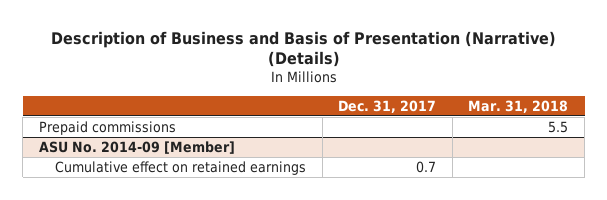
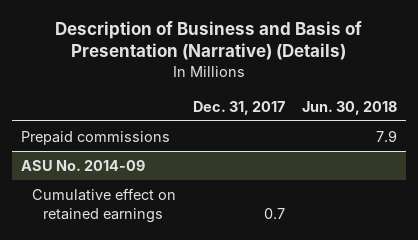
[468,99,569,113] Mar. 31, 2018 -> none
none -> [302,100,398,115] Jun. 30, 2018
[38,140,235,154] ASU No. 2014-09 [Member] -> [20,159,145,171] ASU No. 2014-09

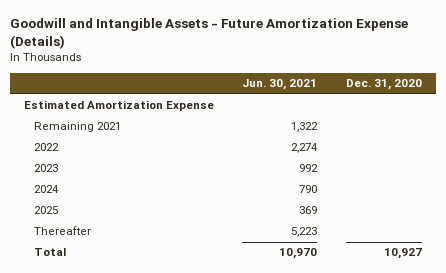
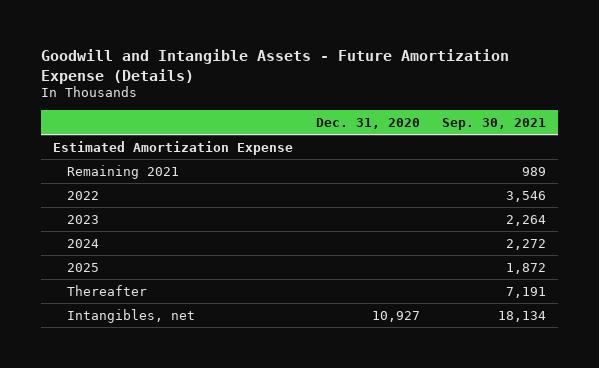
[242,79,318,91] Jun. 30, 2021 -> none
none -> [442,117,547,130] Sep. 30, 2021
[34,248,67,257] Total -> [66,308,195,323] Intangibles, net

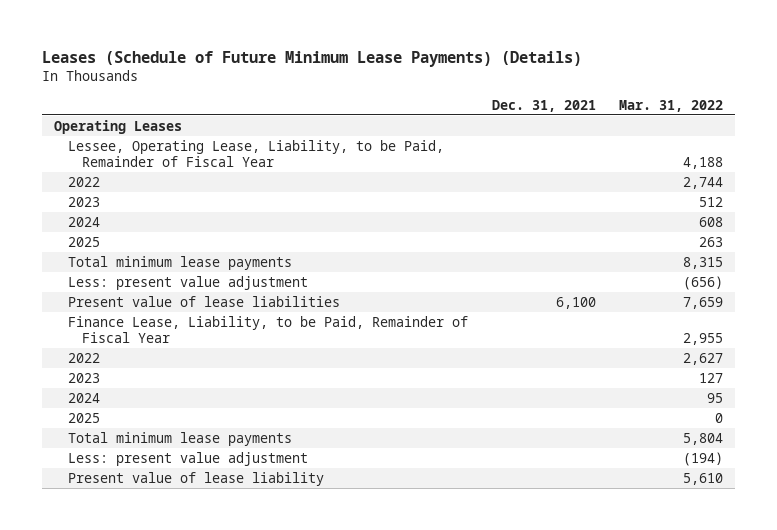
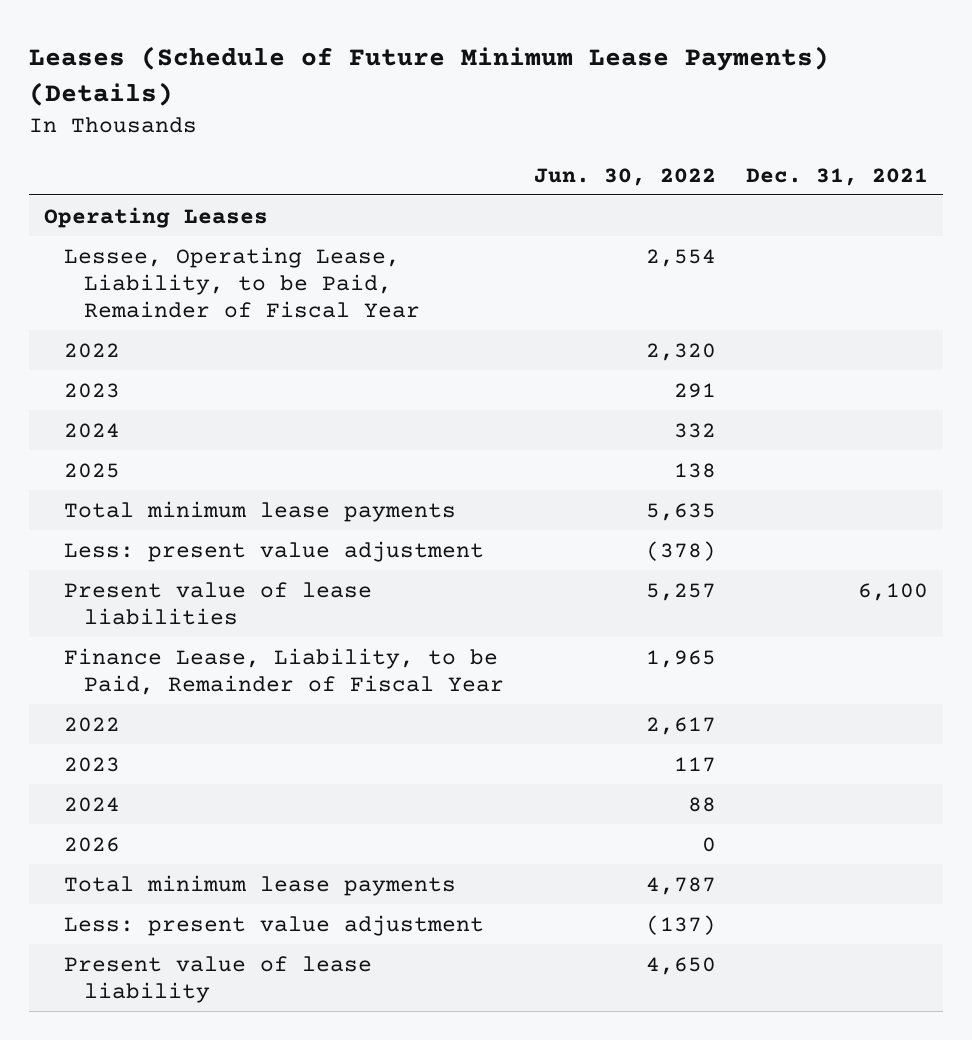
[618,99,723,112] Mar. 31, 2022 -> none
none -> [533,167,716,186] Jun. 30, 2022
[68,412,101,423] 2025 -> [63,836,120,852] 2026

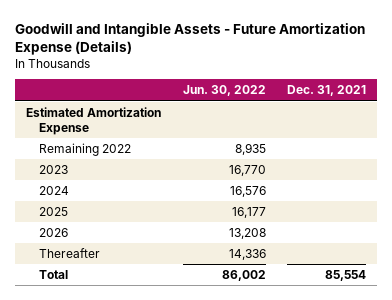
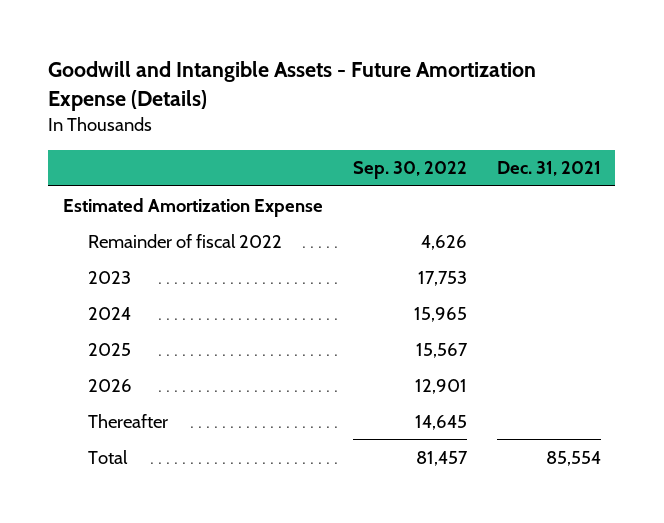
[182,85,266,97] Jun. 30, 2022 -> none
none -> [352,161,467,180] Sep. 30, 2022
[39,142,132,156] Remaining 2022 -> [88,233,283,248] Remainder of fiscal 2022

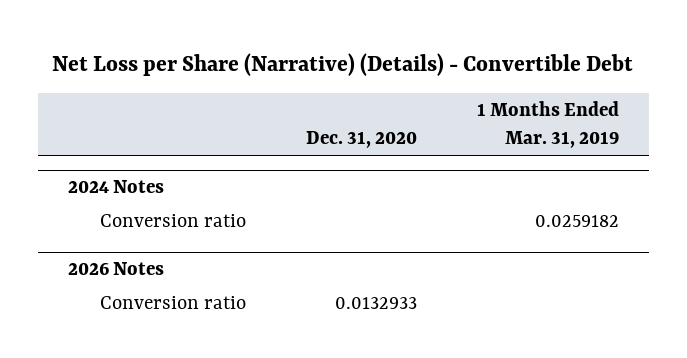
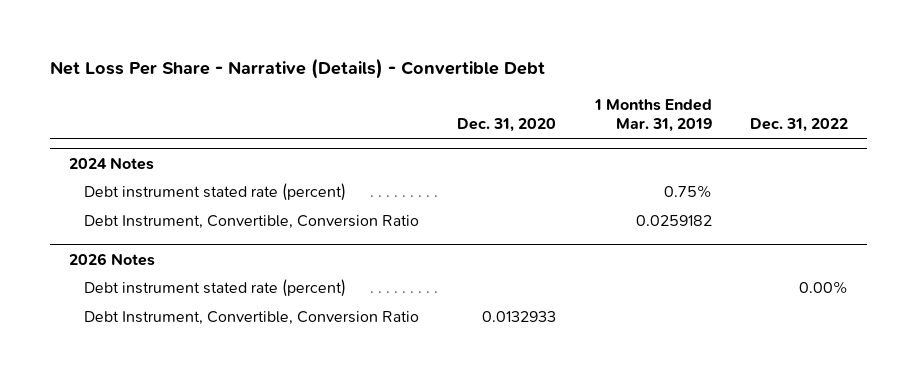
[52,53,634,77] Net Loss per Share (Narrative) (Details) - Convertible Debt -> [49,58,545,80] Net Loss Per Share - Narrative (Details) - Convertible Debt
none -> [749,118,848,133] Dec. 31, 2022
none -> [83,182,346,201] Debt instrument stated rate (percent)
[99,214,246,228] Conversion ratio -> [83,214,419,229] Debt Instrument, Convertible, Conversion Ratio
none -> [83,278,346,297] Debt instrument stated rate (percent)
[99,296,246,310] Conversion ratio -> [83,310,419,325] Debt Instrument, Convertible, Conversion Ratio

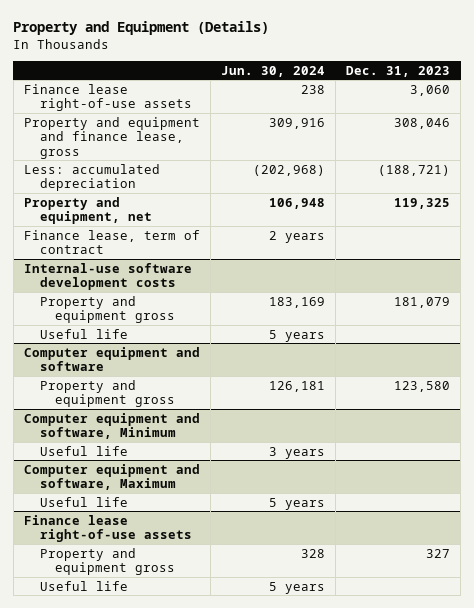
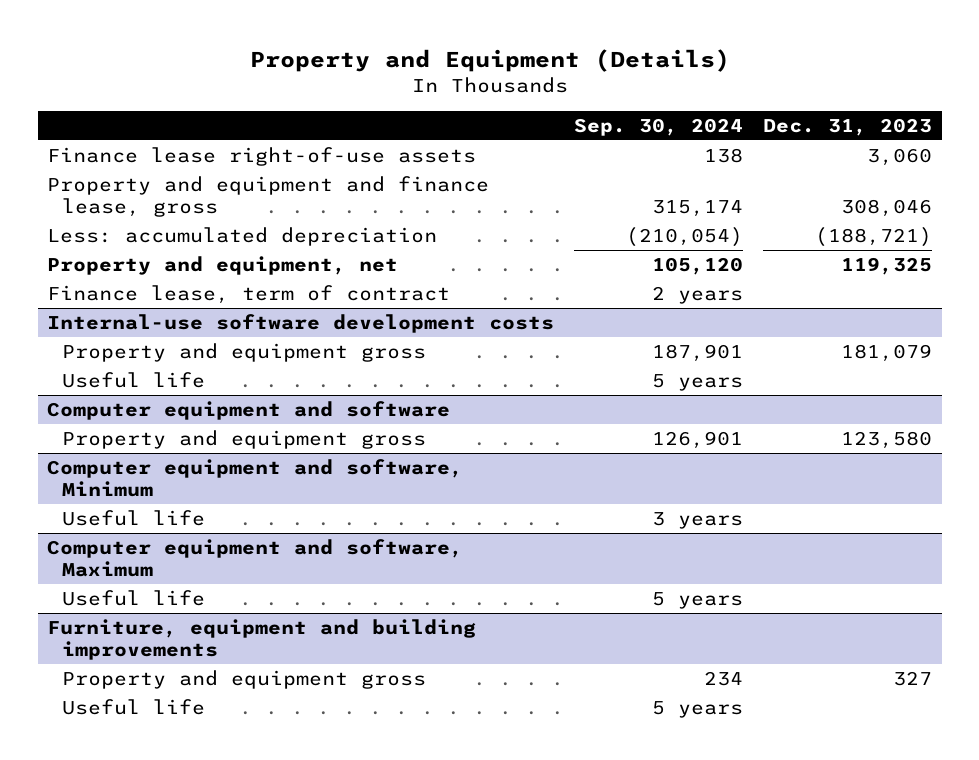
[220,65,325,77] Jun. 30, 2024 -> none
none -> [574,117,744,136] Sep. 30, 2024
[23,514,192,543] Finance lease right-of-use assets -> [47,619,477,660] Furniture, equipment and building improvements

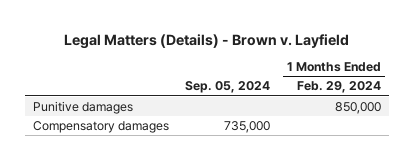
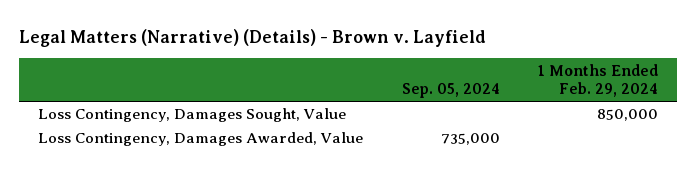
[63,33,349,49] Legal Matters (Details) - Brown v. Layfield -> [19,29,487,48] Legal Matters (Narrative) (Details) - Brown v. Layfield
[33,101,134,115] Punitive damages -> [38,108,347,123] Loss Contingency, Damages Sought, Value
[33,121,170,134] Compensatory damages -> [38,132,364,147] Loss Contingency, Damages Awarded, Value

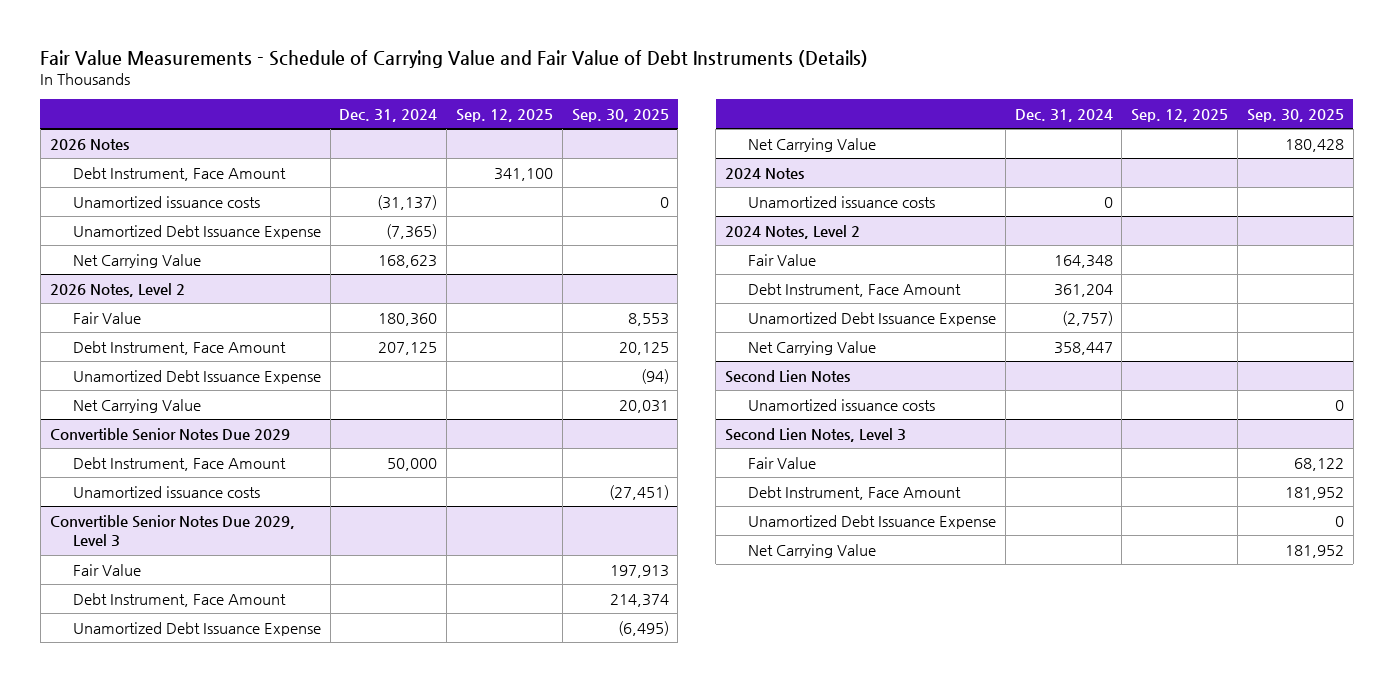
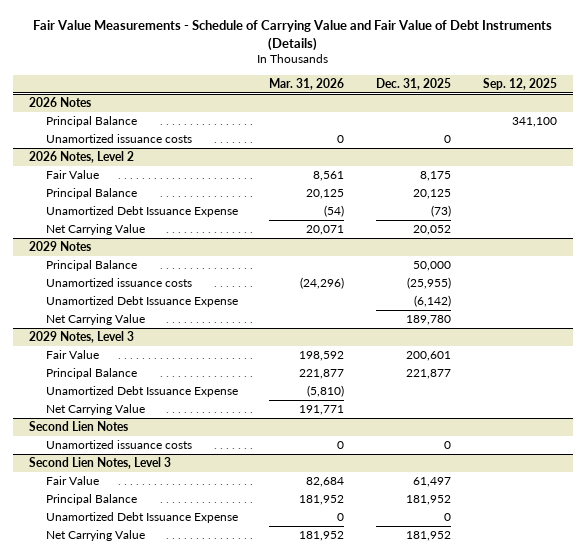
[339,109,438,123] Dec. 31, 2024 -> none
[571,109,669,123] Sep. 30, 2025 -> none
none -> [269,77,345,90] Mar. 31, 2026
none -> [376,77,452,90] Dec. 31, 2025
[72,166,286,181] Debt Instrument, Face Amount -> [45,116,137,128] Principal Balance
[72,224,321,239] Unamortized Debt Issuance Expense -> none
[72,253,201,268] Net Carrying Value -> none
[72,340,286,355] Debt Instrument, Face Amount -> [45,188,137,200] Principal Balance
[49,427,290,441] Convertible Senior Notes Due 2029 -> [28,241,91,252] 2029 Notes
[72,456,286,471] Debt Instrument, Face Amount -> [45,260,137,272] Principal Balance
none -> [45,296,238,308] Unamortized Debt Issuance Expense
none -> [45,314,145,326] Net Carrying Value
[49,514,295,547] Convertible Senior Notes Due 2029, Level 3 -> [28,331,134,344] 2029 Notes, Level 3
[72,592,286,607] Debt Instrument, Face Amount -> [45,368,137,380] Principal Balance
[724,167,804,179] 2024 Notes -> none
[748,195,936,208] Unamortized issuance costs -> none
[724,224,860,239] 2024 Notes, Level 2 -> none
[748,253,817,266] Fair Value -> none
[748,282,962,297] Debt Instrument, Face Amount -> none
[748,311,997,326] Unamortized Debt Issuance Expense -> none
[748,340,877,355] Net Carrying Value -> none
[748,485,962,500] Debt Instrument, Face Amount -> [45,494,137,506] Principal Balance

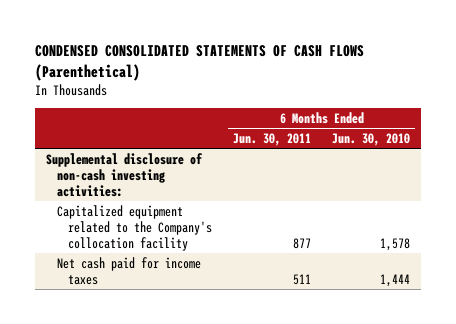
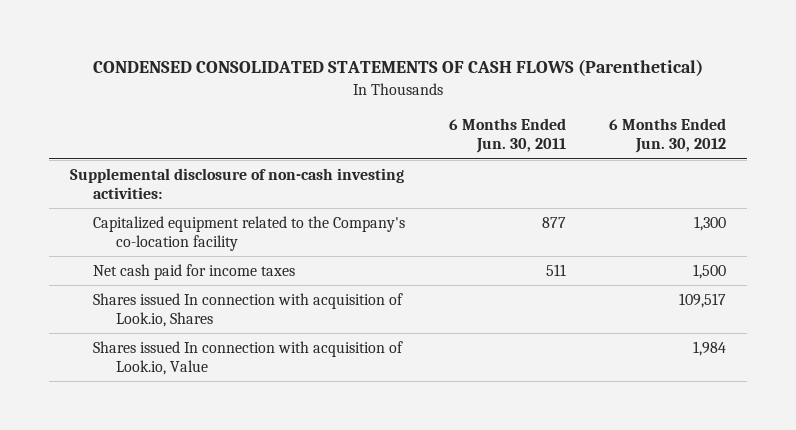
[332,132,411,146] Jun. 30, 2010 -> none
none -> [608,118,726,154] 6 Months Ended Jun. 30, 2012
[56,204,212,251] Capitalized equipment related to the Company's collocation facility -> [93,215,406,252] Capitalized equipment related to the Company's co-location facility
none -> [93,292,404,328] Shares issued In connection with acquisition of Look.io, Shares
none -> [93,340,404,376] Shares issued In connection with acquisition of Look.io, Value

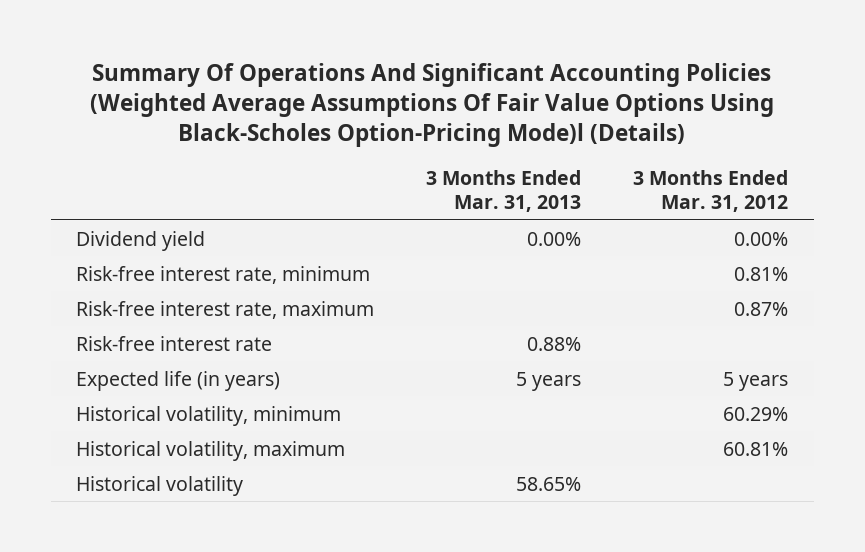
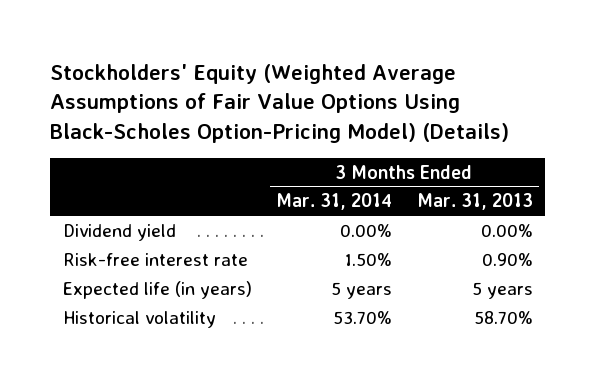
[90,62,775,147] Summary Of Operations And Significant Accounting Policies (Weighted Average Assumptions Of Fair Value Options Using Black-Scholes Option-Pricing Mode)l (Details) -> [50,63,510,144] Stockholders' Equity (Weighted Average Assumptions of Fair Value Options Using Black-Scholes Option-Pricing Model) (Details)
[633,169,789,213] 3 Months Ended Mar. 31, 2012 -> none
none -> [276,193,393,211] Mar. 31, 2014
[76,265,371,284] Risk-free interest rate, minimum -> none
[76,300,375,319] Risk-free interest rate, maximum -> none
[527,336,582,351] 0.88% -> [481,252,533,266] 0.90%
[76,405,342,426] Historical volatility, minimum -> none
[76,440,346,461] Historical volatility, maximum -> none
[516,476,582,491] 58.65% -> [473,310,533,324] 58.70%

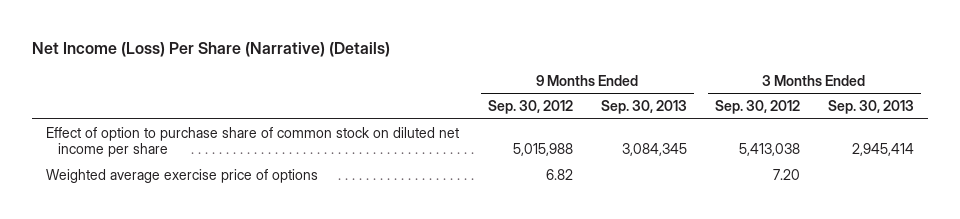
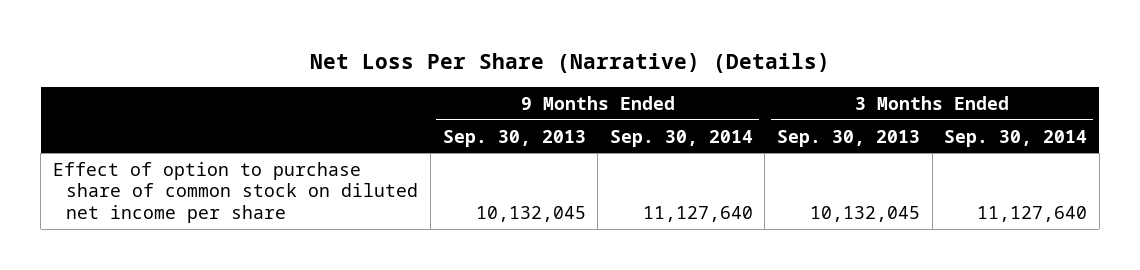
[32,42,391,58] Net Income (Loss) Per Share (Narrative) (Details) -> [309,52,830,73] Net Loss Per Share (Narrative) (Details)
[487,100,573,115] Sep. 30, 2012 -> none
[714,100,800,115] Sep. 30, 2012 -> none
none -> [609,129,753,147] Sep. 30, 2014
none -> [944,129,1088,147] Sep. 30, 2014
[46,168,319,183] Weighted average exercise price of options -> none
[621,143,687,157] 3,084,345 -> [475,205,586,222] 10,132,045
[851,143,914,157] 2,945,414 -> [809,205,920,222] 10,132,045

